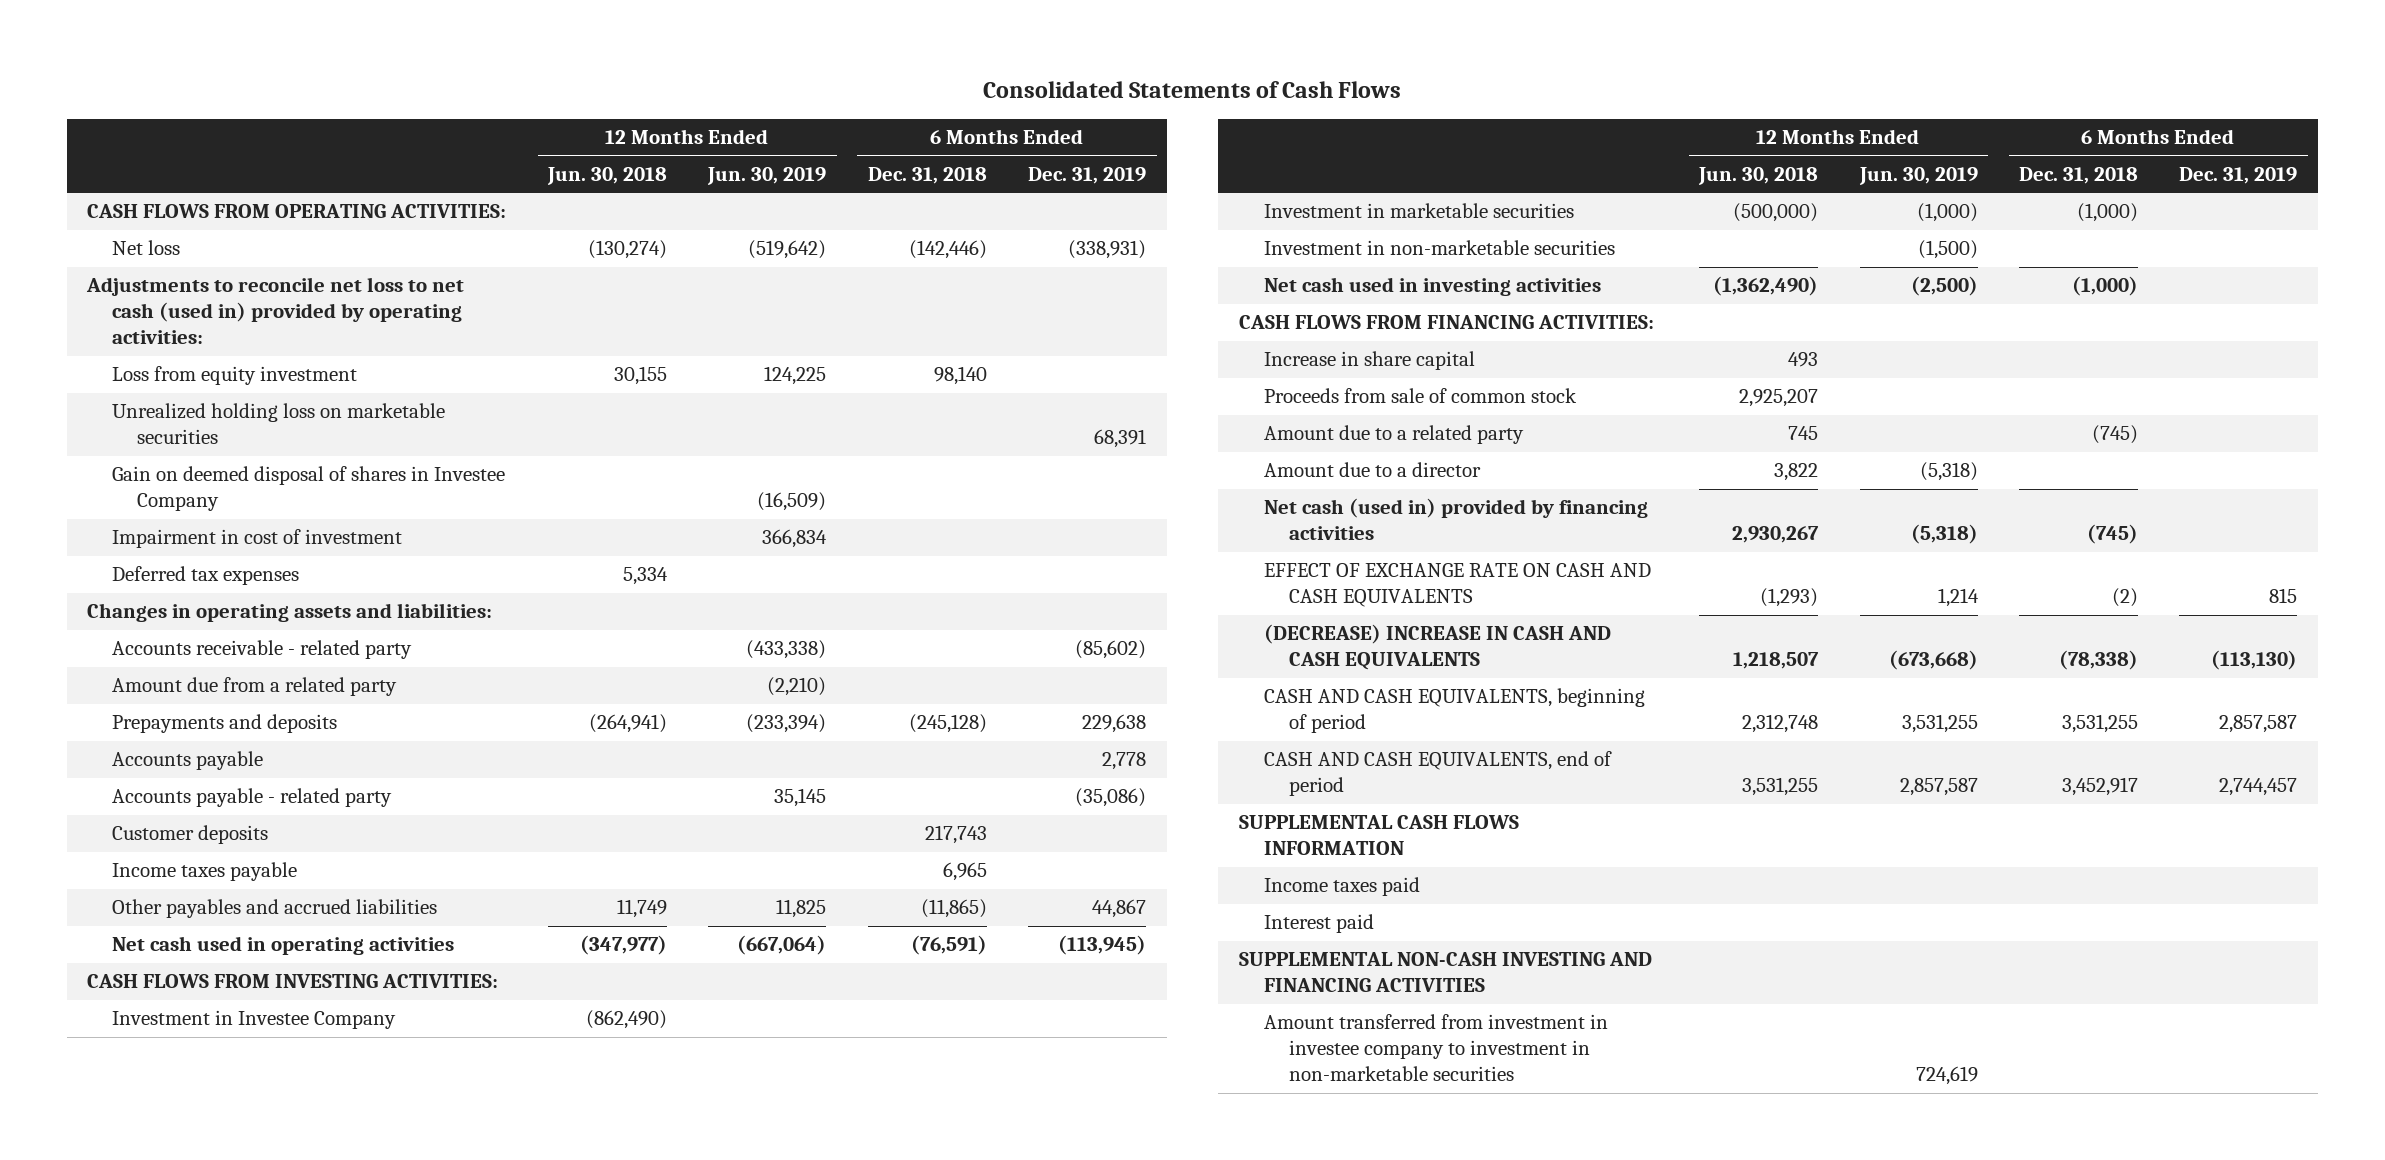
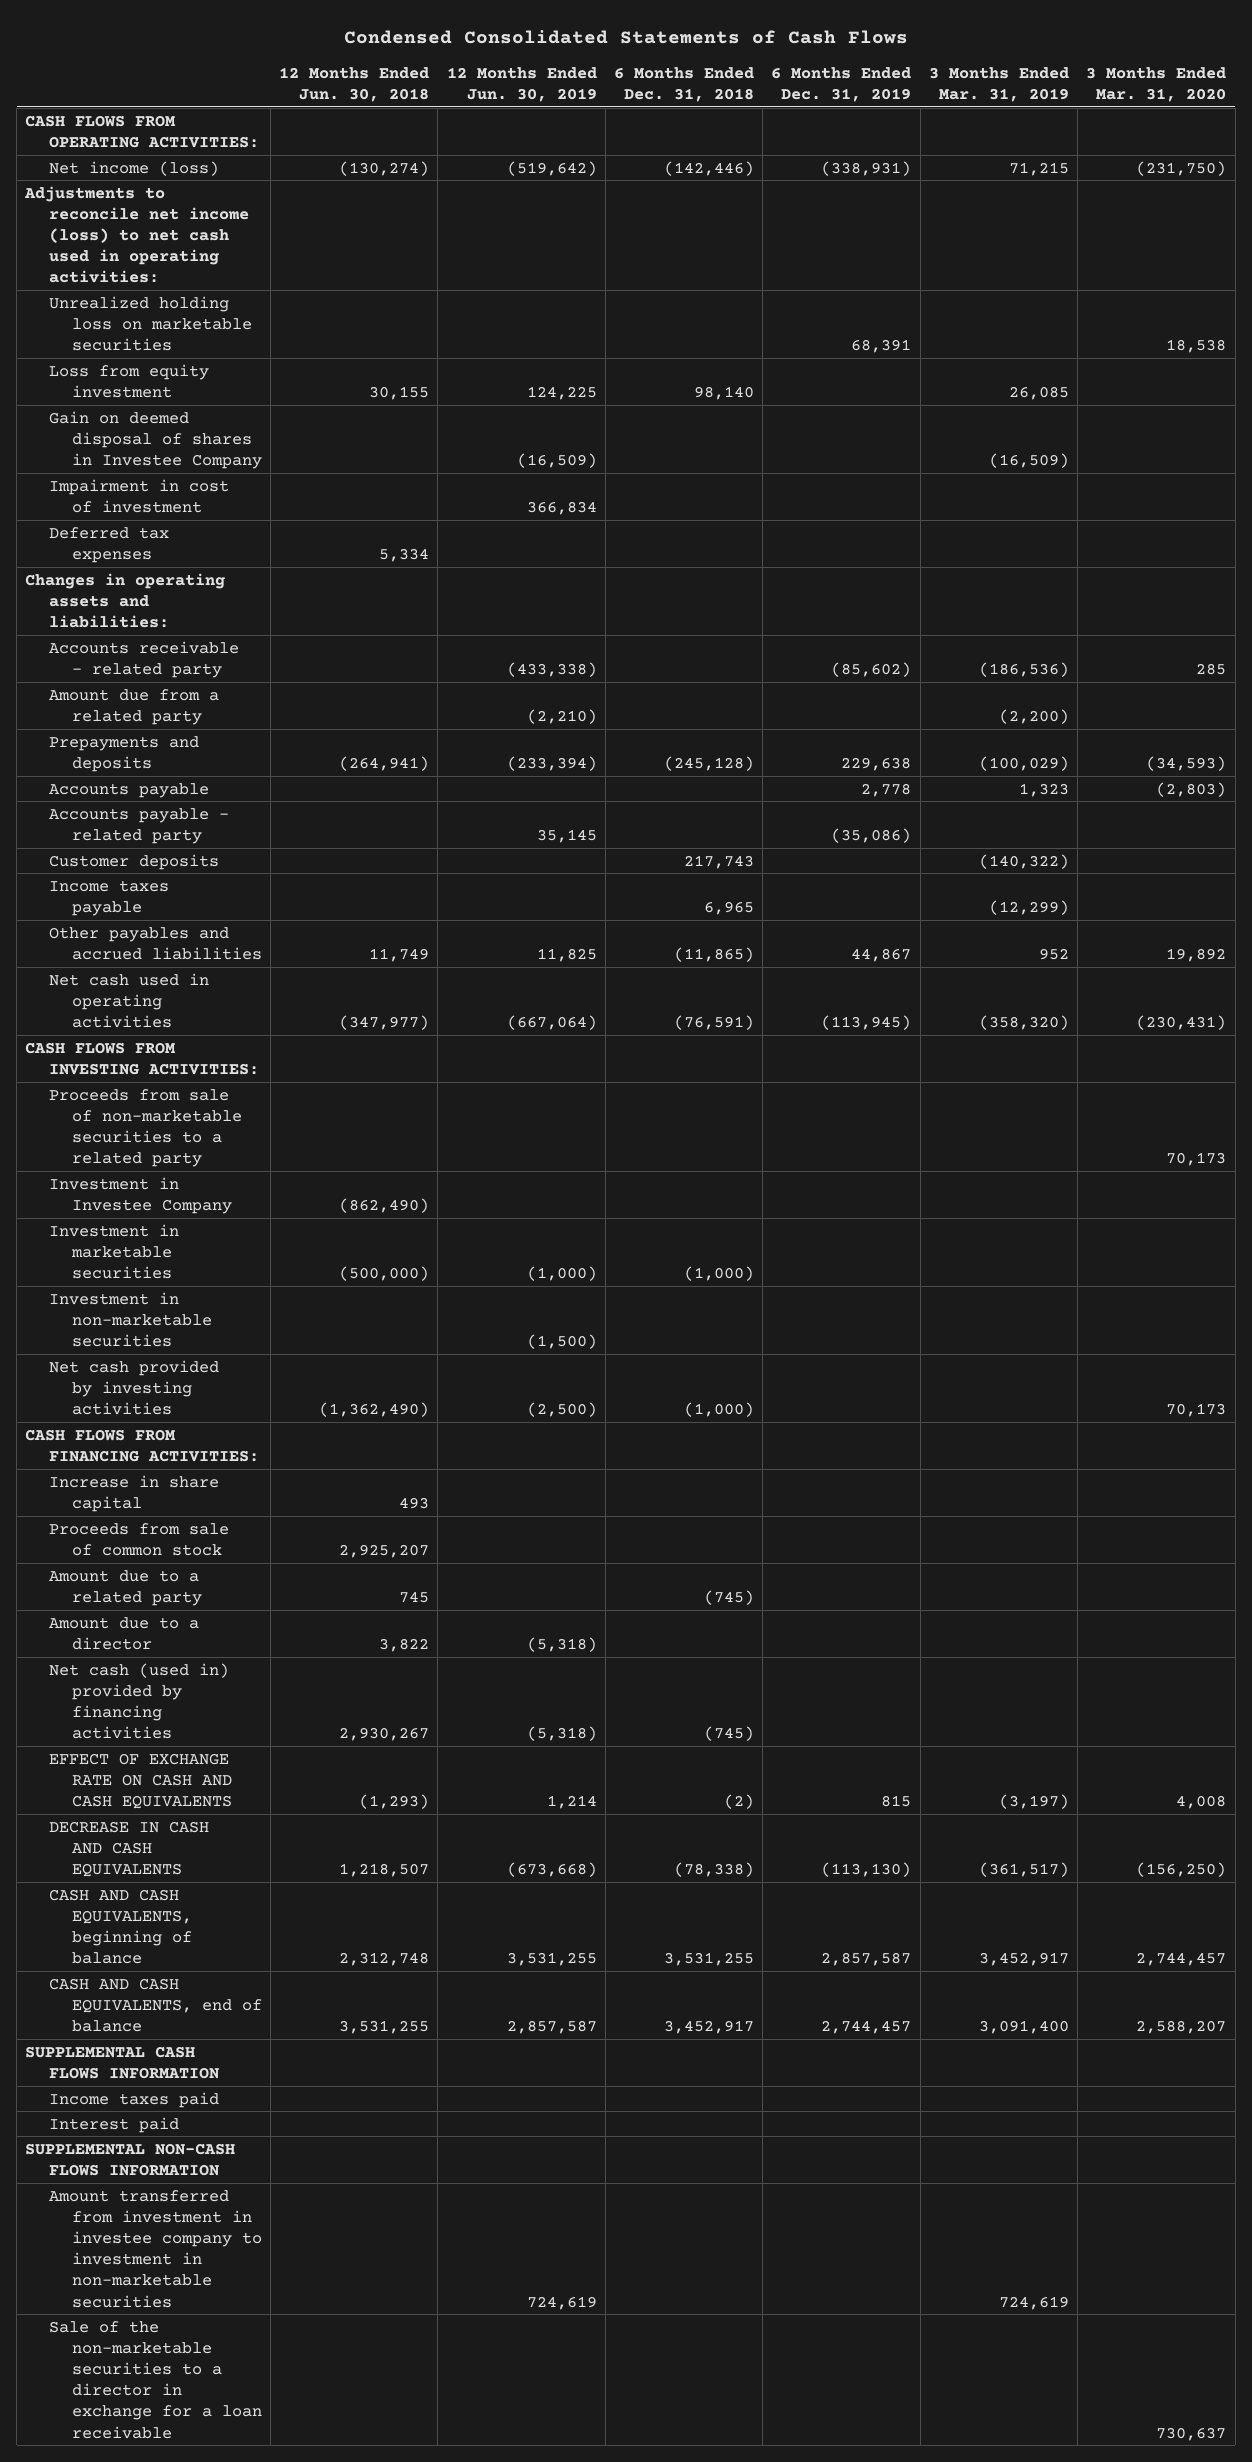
[983,81,1402,99] Consolidated Statements of Cash Flows -> [343,30,908,45] Condensed Consolidated Statements of Cash Flows
none -> [928,67,1069,103] 3 Months Ended Mar. 31, 2019
none -> [1086,67,1227,103] 3 Months Ended Mar. 31, 2020
[112,240,181,256] Net loss -> [48,160,219,176] Net income (loss)
[86,277,465,345] Adjustments to reconcile net loss to net cash (used in) provided by operating activities: -> [24,185,249,284] Adjustments to reconcile net income (loss) to net cash used in operating activities:
[112,366,358,386] Loss from equity investment -> [48,363,209,398] Loss from equity investment
none -> [48,1088,242,1168] Proceeds from sale of non-marketable securities to a related party
[1263,277,1601,297] Net cash used in investing activities -> [48,1359,219,1415] Net cash provided by investing activities
[1263,624,1611,671] (DECREASE) INCREASE IN CASH AND CASH EQUIVALENTS -> [48,1820,209,1877] DECREASE IN CASH AND CASH EQUIVALENTS
[1263,688,1645,734] CASH AND CASH EQUIVALENTS, beginning of period -> [48,1888,192,1965] CASH AND CASH EQUIVALENTS, beginning of balance
[1263,751,1612,797] CASH AND CASH EQUIVALENTS, end of period -> [48,1977,262,2032] CASH AND CASH EQUIVALENTS, end of balance
[1238,952,1652,993] SUPPLEMENTAL NON-CASH INVESTING AND FINANCING ACTIVITIES -> [25,2142,236,2176] SUPPLEMENTAL NON-CASH FLOWS INFORMATION
none -> [48,2320,262,2439] Sale of the non-marketable securities to a director in exchange for a loan receivable

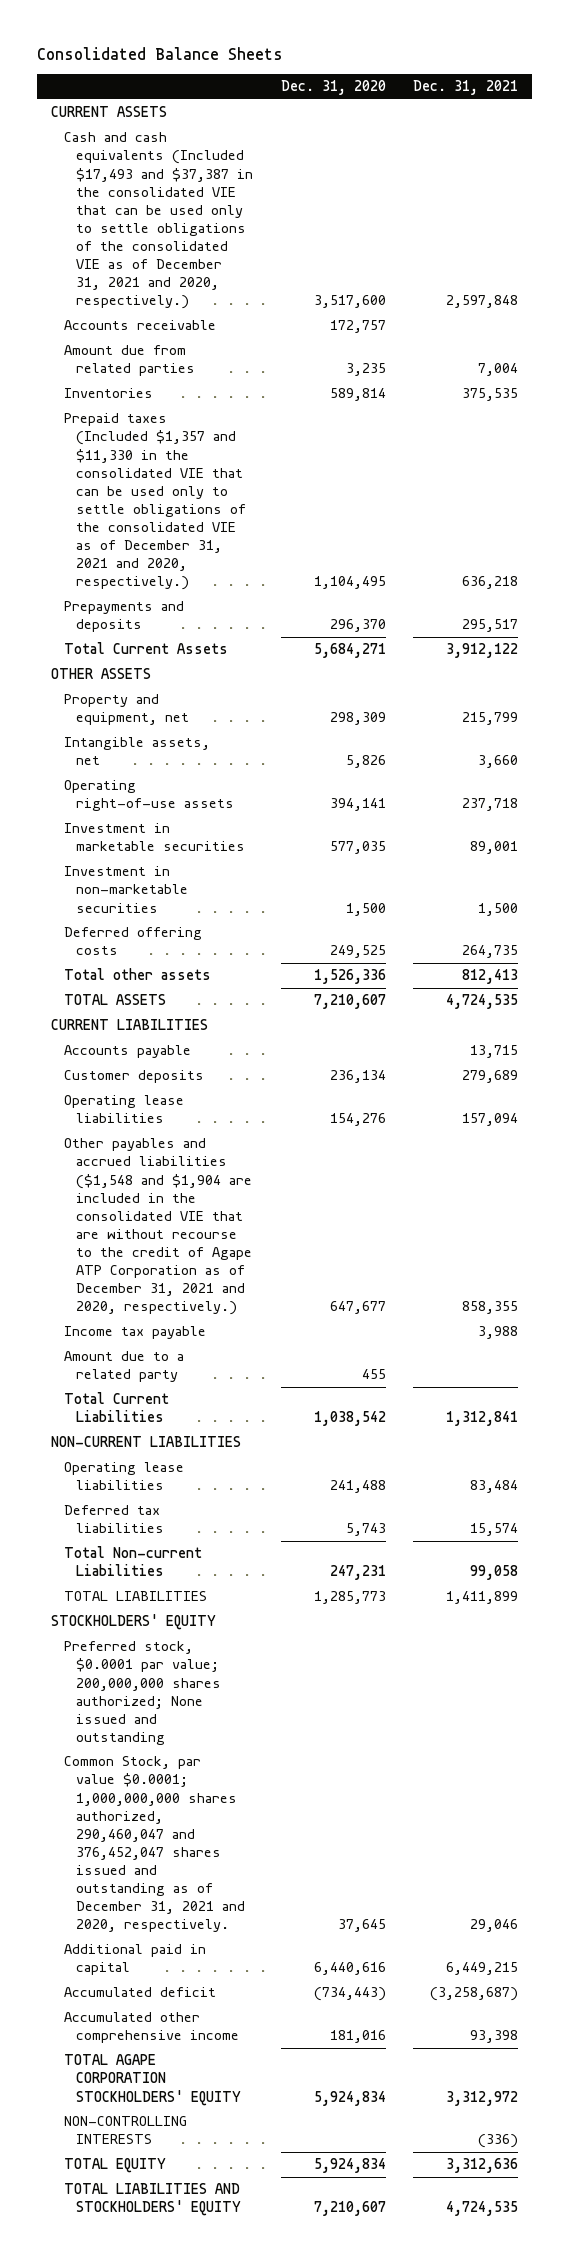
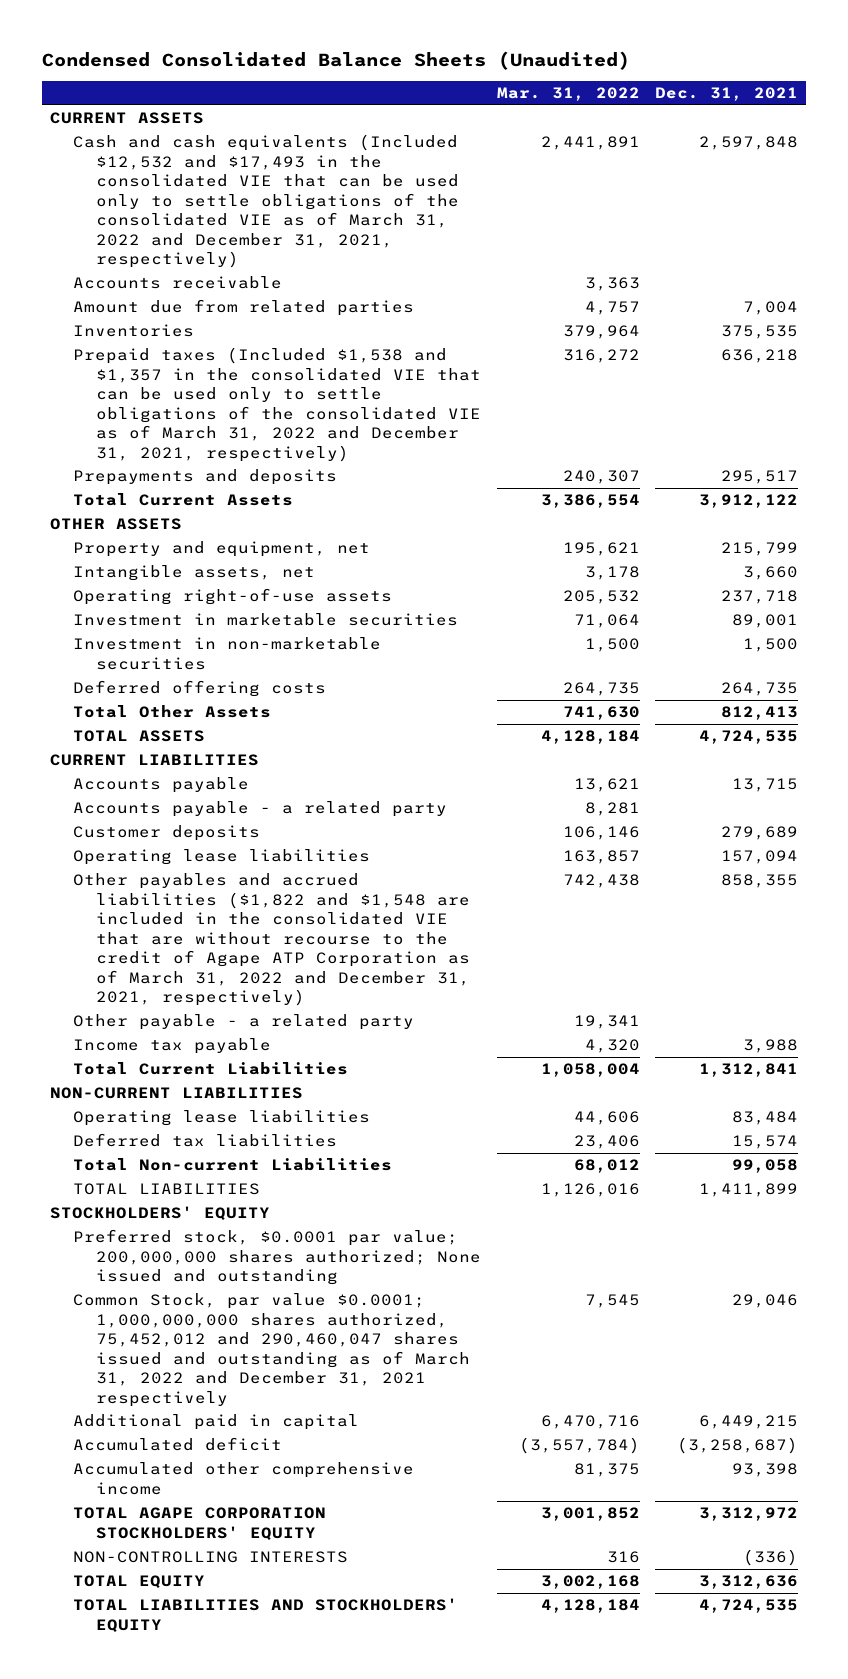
[37,46,284,60] Consolidated Balance Sheets -> [41,50,630,70] Condensed Consolidated Balance Sheets (Unaudited)
[280,80,386,96] Dec. 31, 2020 -> none
none -> [496,87,640,102] Mar. 31, 2022
[63,132,254,310] Cash and cash equivalents (Included $17,493 and $37,387 in the consolidated VIE that can be used only to settle obligations of the consolidated VIE as of December 31, 2021 and 2020, respectively.) -> [72,134,460,269] Cash and cash equivalents (Included $12,532 and $17,493 in the consolidated VIE that can be used only to settle obligations of the consolidated VIE as of March 31, 2022 and December 31, 2021, respectively)
[63,413,247,591] Prepaid taxes (Included $1,357 and $11,330 in the consolidated VIE that can be used only to settle obligations of the consolidated VIE as of December 31, 2021 and 2020, respectively.) -> [72,347,482,462] Prepaid taxes (Included $1,538 and $1,357 in the consolidated VIE that can be used only to settle obligations of the consolidated VIE as of March 31, 2022 and December 31, 2021, respectively)
[63,968,211,981] Total other assets -> [72,705,271,719] Total Other Assets
none -> [72,801,447,818] Accounts payable - a related party
[63,1138,253,1316] Other payables and accrued liabilities ($1,548 and $1,904 are included in the consolidated VIE that are without recourse to the credit of Agape ATP Corporation as of December 31, 2021 and 2020, respectively.) -> [72,873,471,1007] Other payables and accrued liabilities ($1,822 and $1,548 are included in the consolidated VIE that are without recourse to the credit of Agape ATP Corporation as of March 31, 2022 and December 31, 2021, respectively)
none -> [72,1014,414,1031] Other payable - a related party
[63,1351,184,1383] Amount due to a related party -> none
[63,1756,246,1933] Common Stock, par value $0.0001; 1,000,000,000 shares authorized, 290,460,047 and 376,452,047 shares issued and outstanding as of December 31, 2021 and 2020, respectively. -> [72,1293,471,1407] Common Stock, par value $0.0001; 1,000,000,000 shares authorized, 75,452,012 and 290,460,047 shares issued and outstanding as of March 31, 2022 and December 31, 2021 respectively

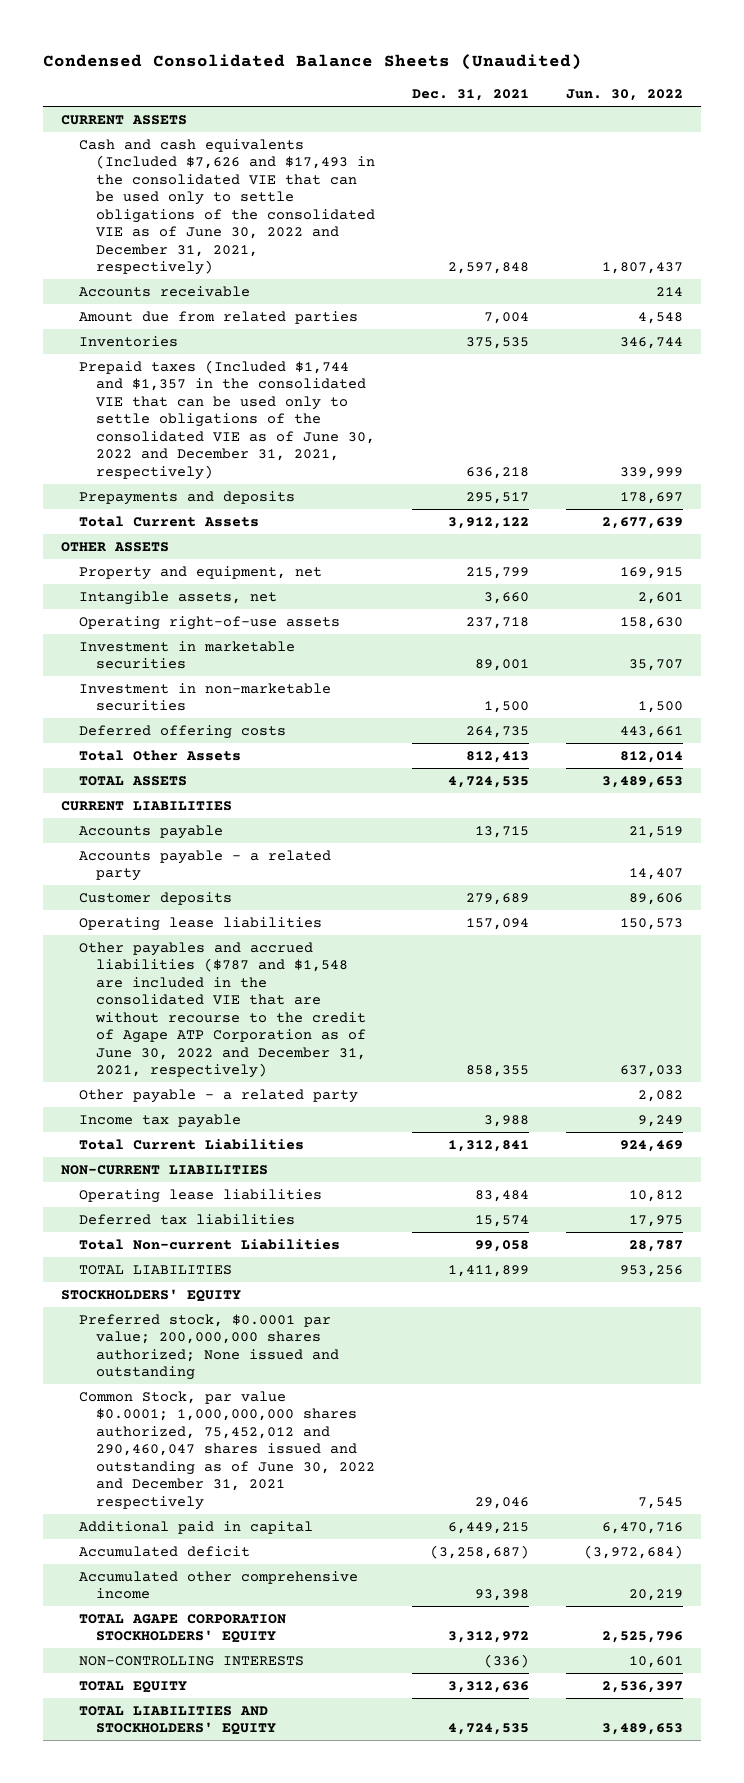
[496,87,640,102] Mar. 31, 2022 -> none
none -> [565,89,683,102] Jun. 30, 2022
[72,134,460,269] Cash and cash equivalents (Included $12,532 and $17,493 in the consolidated VIE that can be used only to settle obligations of the consolidated VIE as of March 31, 2022 and December 31, 2021, respectively) -> [78,138,376,276] Cash and cash equivalents (Included $7,626 and $17,493 in the consolidated VIE that can be used only to settle obligations of the consolidated VIE as of June 30, 2022 and December 31, 2021, respectively)
[72,347,482,462] Prepaid taxes (Included $1,538 and $1,357 in the consolidated VIE that can be used only to settle obligations of the consolidated VIE as of March 31, 2022 and December 31, 2021, respectively) -> [78,359,376,480] Prepaid taxes (Included $1,744 and $1,357 in the consolidated VIE that can be used only to settle obligations of the consolidated VIE as of June 30, 2022 and December 31, 2021, respectively)
[72,873,471,1007] Other payables and accrued liabilities ($1,822 and $1,548 are included in the consolidated VIE that are without recourse to the credit of Agape ATP Corporation as of March 31, 2022 and December 31, 2021, respectively) -> [78,941,367,1079] Other payables and accrued liabilities ($787 and $1,548 are included in the consolidated VIE that are without recourse to the credit of Agape ATP Corporation as of June 30, 2022 and December 31, 2021, respectively)
[72,1293,471,1407] Common Stock, par value $0.0001; 1,000,000,000 shares authorized, 75,452,012 and 290,460,047 shares issued and outstanding as of March 31, 2022 and December 31, 2021 respectively -> [78,1390,376,1510] Common Stock, par value $0.0001; 1,000,000,000 shares authorized, 75,452,012 and 290,460,047 shares issued and outstanding as of June 30, 2022 and December 31, 2021 respectively

